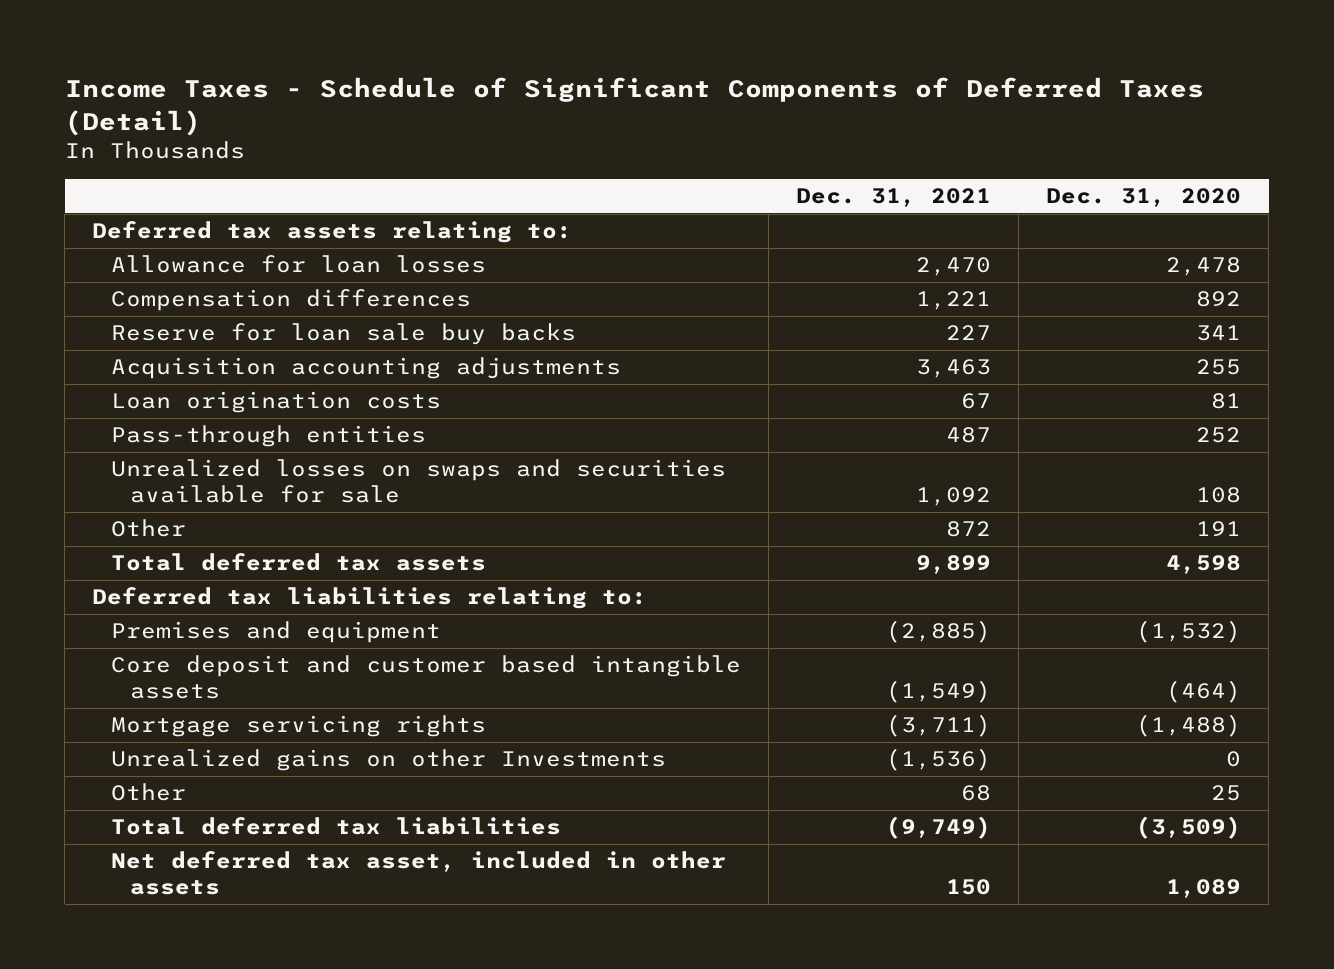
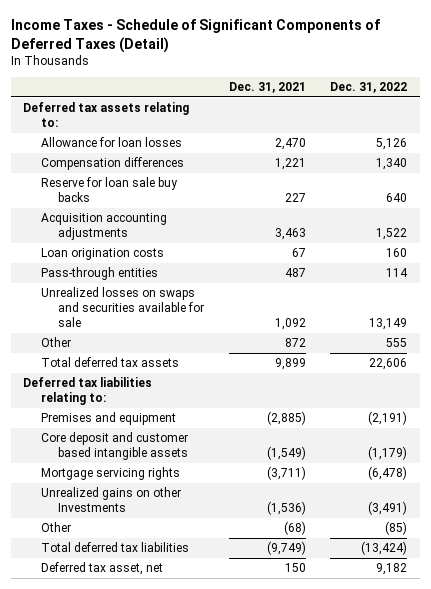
[1046,188,1242,208] Dec. 31, 2020 -> none
none -> [330,82,408,94] Dec. 31, 2022
[961,785,992,802] 68 -> [283,521,306,536] (68)
[110,851,726,896] Net deferred tax asset, included in other assets -> [40,562,163,576] Deferred tax asset, net

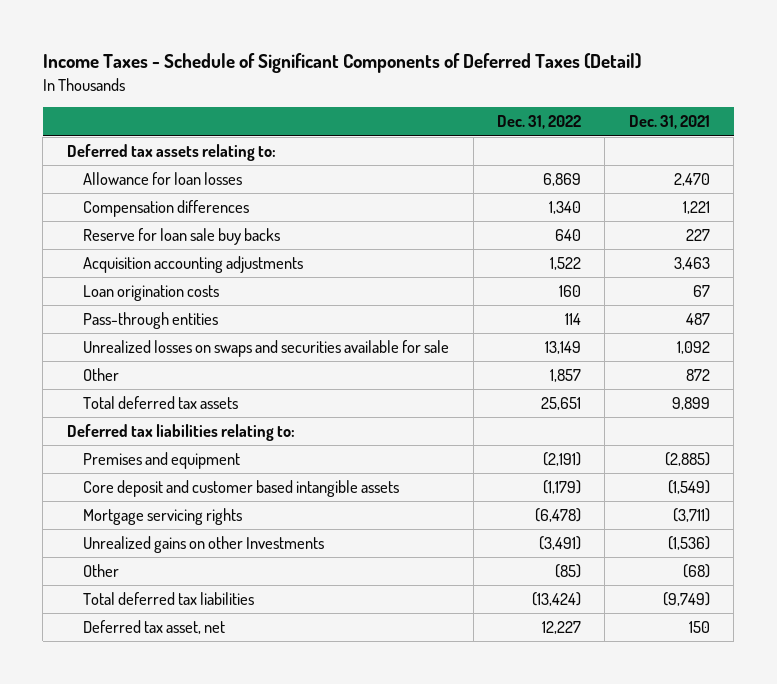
[376,138,408,151] 5,126 -> [543,173,582,187] 6,869
[386,338,408,348] 555 -> [550,369,582,383] 1,857
[369,358,408,371] 22,606 -> [541,397,582,411] 25,651
[376,563,408,576] 9,182 -> [542,621,582,635] 12,227

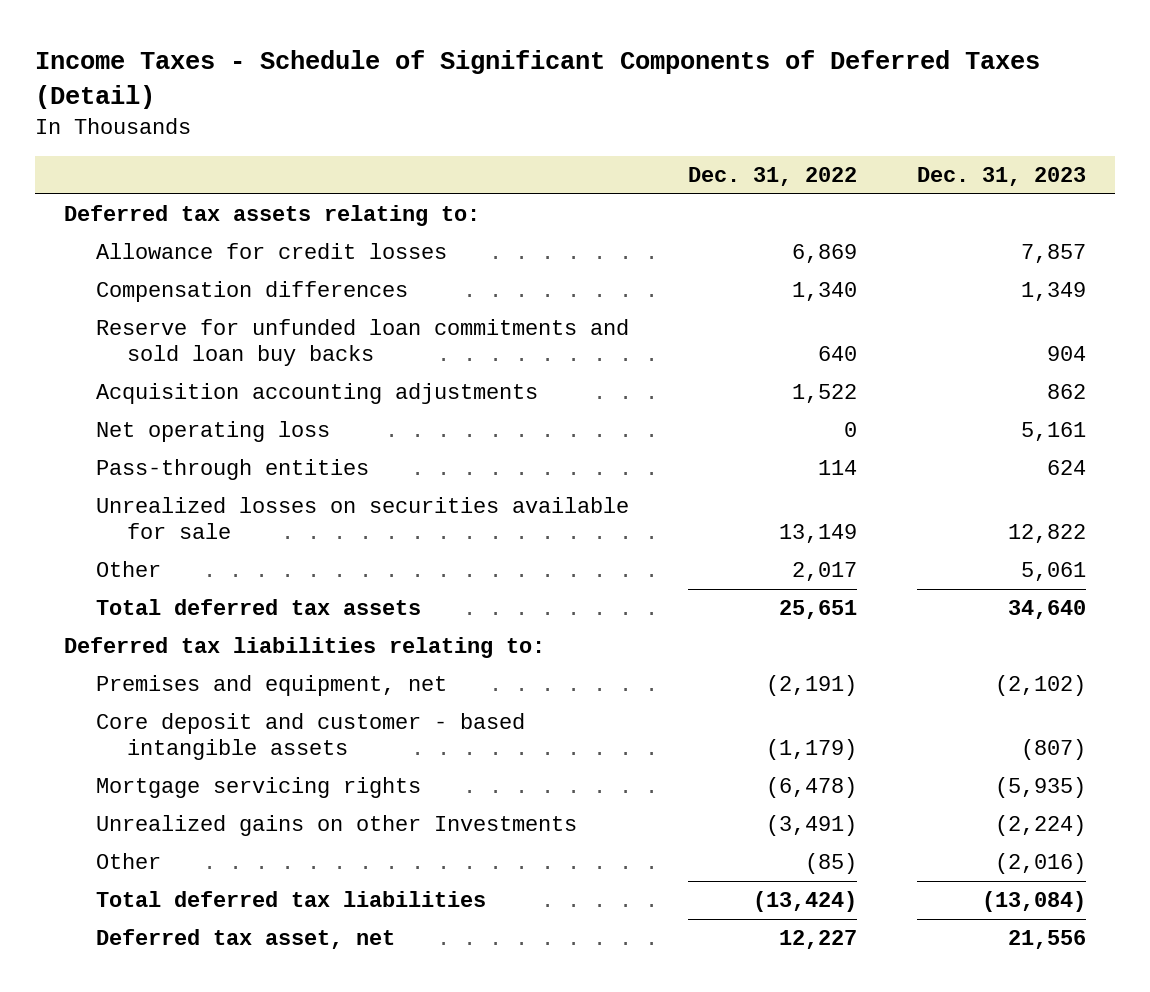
[628,115,710,130] Dec. 31, 2021 -> none
none -> [916,167,1086,187] Dec. 31, 2023
[83,172,243,186] Allowance for loan losses -> [95,243,447,260] Allowance for credit losses
[83,228,281,246] Reserve for loan sale buy backs -> [95,319,629,367] Reserve for unfunded loan commitments and sold loan buy backs
[83,285,220,302] Loan origination costs -> none
none -> [95,421,330,443] Net operating loss
[83,340,450,358] Unrealized losses on swaps and securities available for sale -> [95,497,629,540] Unrealized losses on securities available for sale
[550,369,582,383] 1,857 -> [792,562,858,582] 2,017
[83,452,241,470] Premises and equipment -> [95,675,447,697] Premises and equipment, net
[83,480,400,498] Core deposit and customer based intangible assets -> [95,713,525,761] Core deposit and customer - based intangible assets

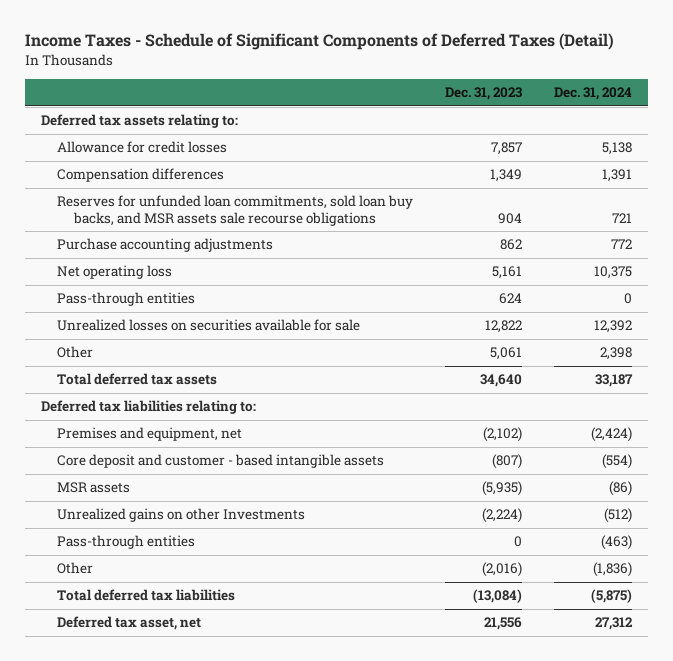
[688,167,858,187] Dec. 31, 2022 -> none
none -> [554,87,633,101] Dec. 31, 2024
[95,319,629,367] Reserve for unfunded loan commitments and sold loan buy backs -> [57,195,414,226] Reserves for unfunded loan commitments, sold loan buy backs, and MSR assets sale recourse obligations
[95,383,538,405] Acquisition accounting adjustments -> [57,238,274,253] Purchase accounting adjustments
[95,777,421,799] Mortgage servicing rights -> [57,482,131,494] MSR assets
none -> [57,535,196,550] Pass-through entities

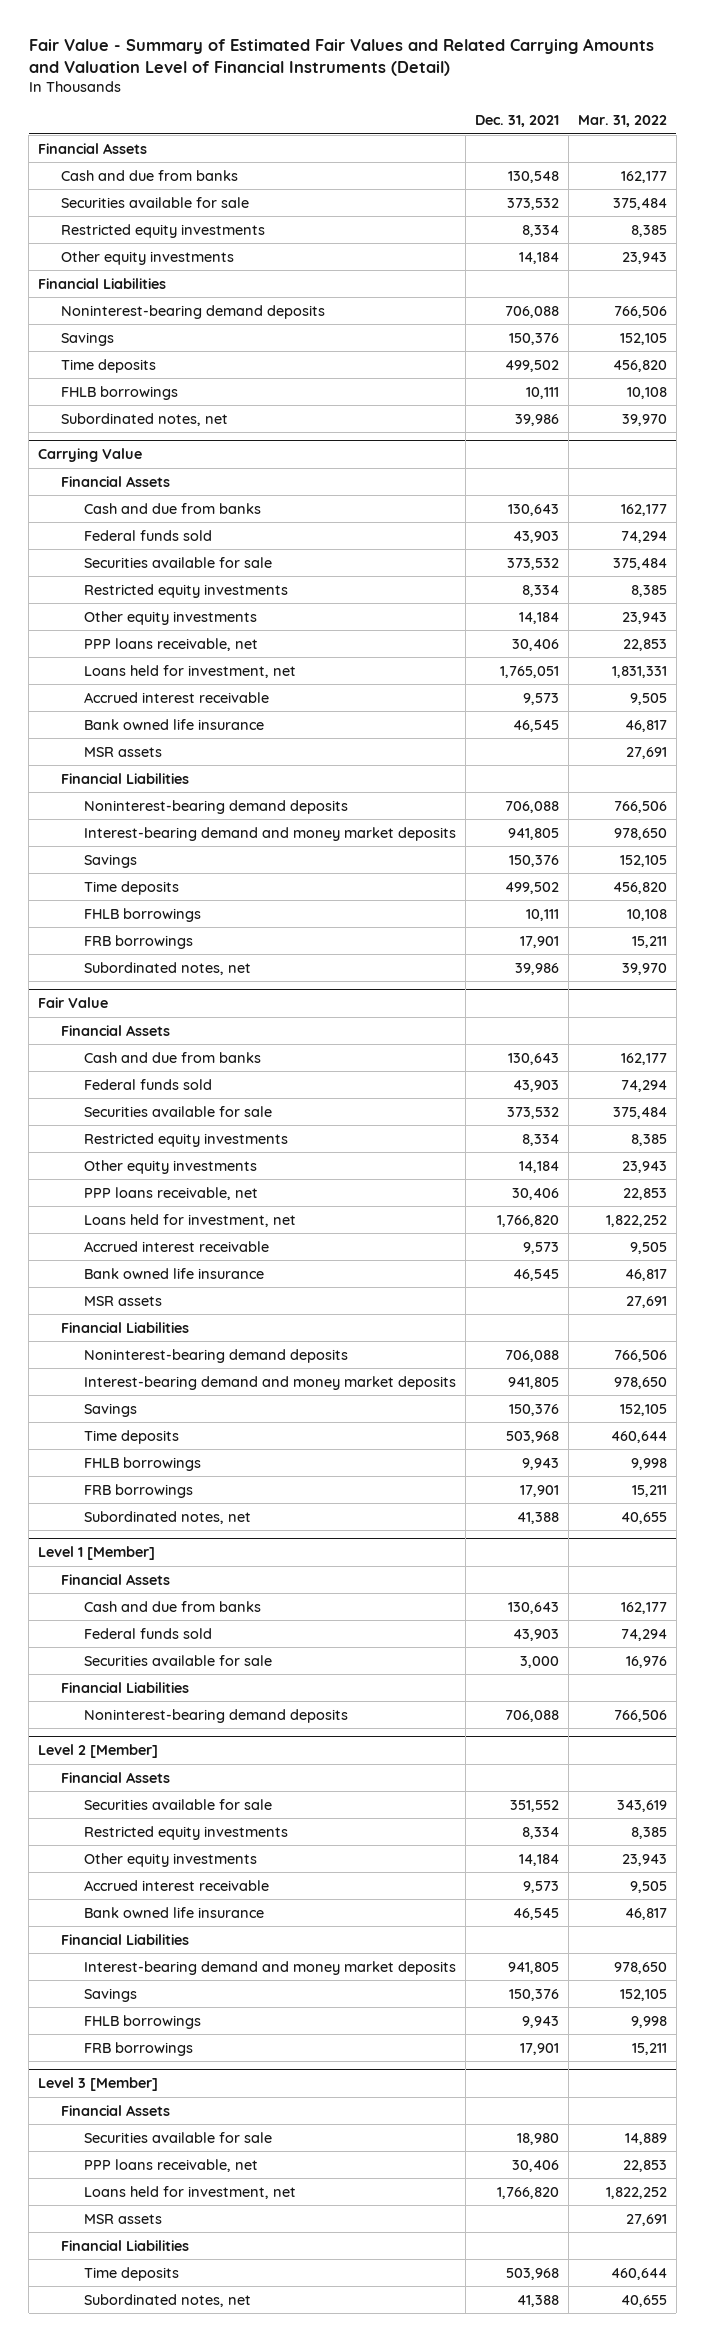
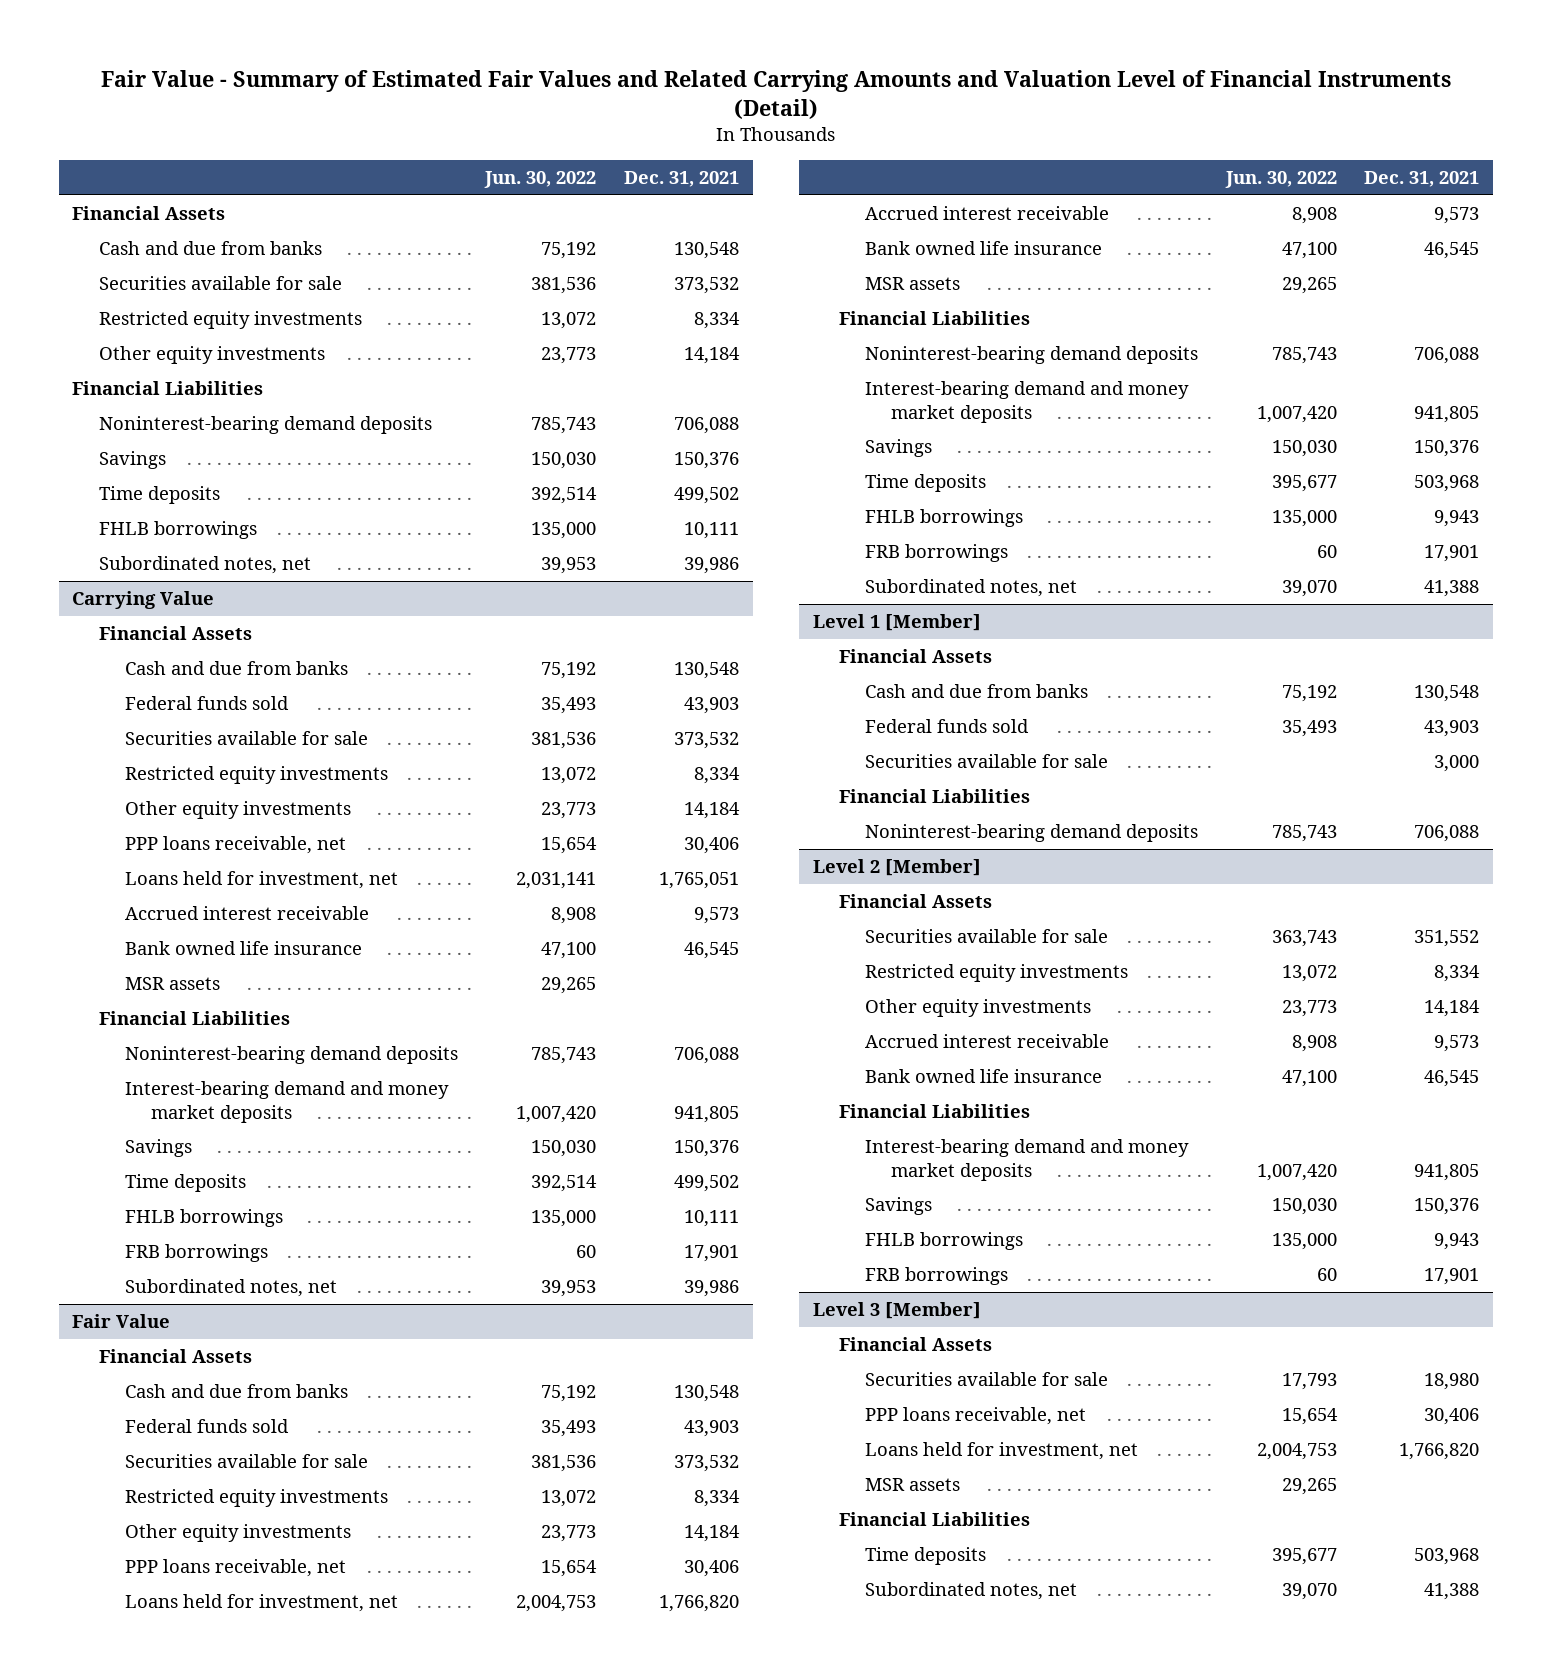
[577,115,667,128] Mar. 31, 2022 -> none
none -> [484,171,597,189] Jun. 30, 2022
[507,503,559,516] 130,643 -> [673,662,739,680] 130,548
[507,1052,559,1065] 130,643 -> [673,1385,739,1403] 130,548
[507,1601,559,1614] 130,643 -> [1414,685,1480,703] 130,548

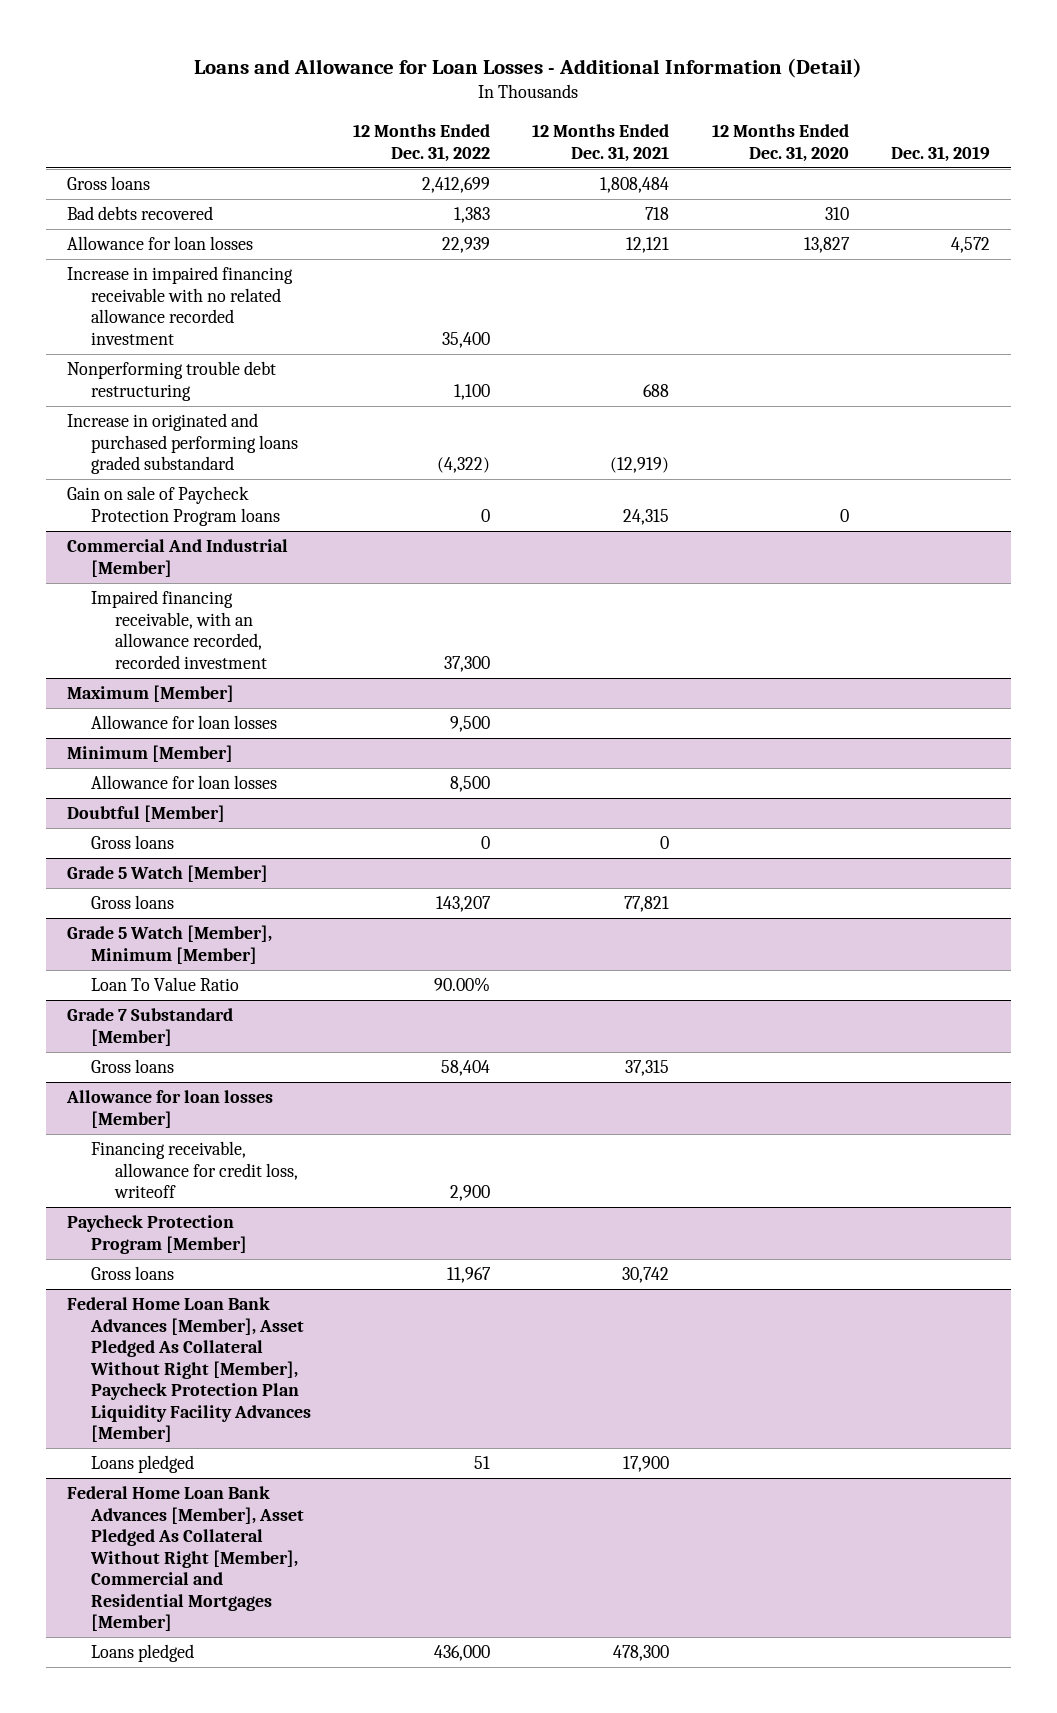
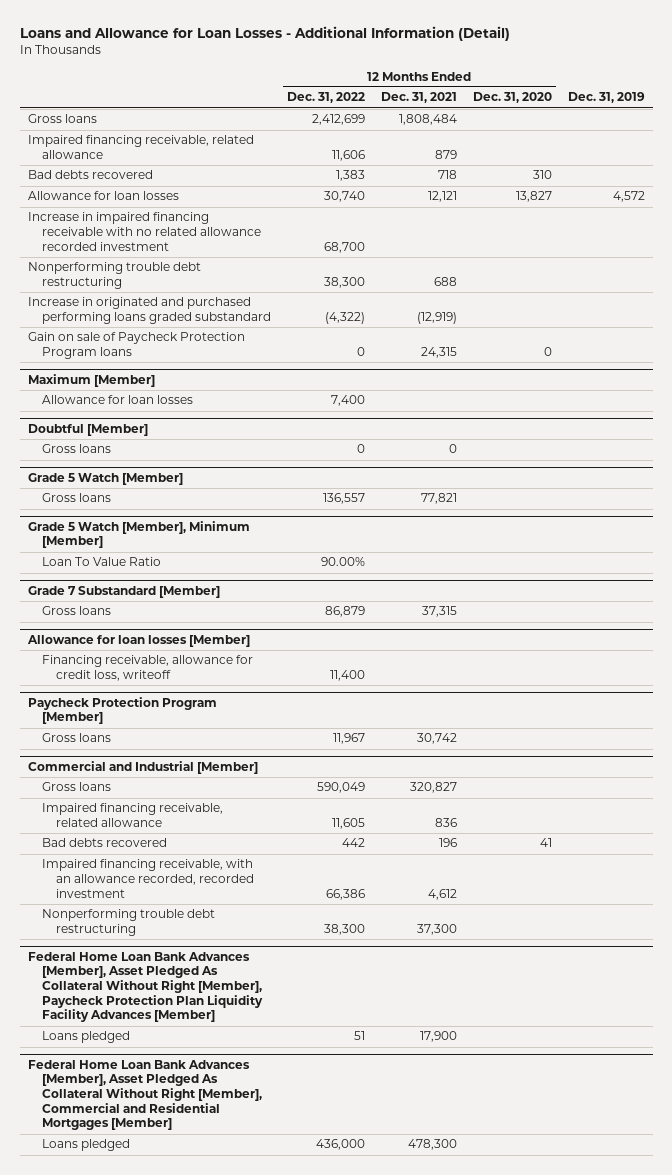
none -> [27,135,254,160] Impaired financing receivable, related allowance
[442,237,491,254] 22,939 -> [323,191,365,203] 30,740
[442,331,491,348] 35,400 -> [323,241,365,253] 68,700
[454,383,491,400] 1,100 -> [323,277,365,289] 38,300
[66,539,288,577] Commercial And Industrial [Member] -> none
[90,590,267,669] Impaired financing receivable, with an allowance recorded, recorded investment -> none
[66,745,233,763] Minimum [Member] -> none
[90,775,277,790] Allowance for loan losses -> none
[450,716,491,733] 9,500 -> [330,395,365,407] 7,400
[436,896,492,913] 143,207 -> [322,493,365,505] 136,557
[441,1060,491,1077] 58,404 -> [324,606,365,618] 86,879
[450,1185,491,1202] 2,900 -> [329,670,365,682] 11,400
none -> [27,760,258,774] Commercial and Industrial [Member]
none -> [41,782,111,792] Gross loans
none -> [41,803,223,828] Impaired financing receivable, related allowance
none -> [41,838,167,848] Bad debts recovered
none -> [41,859,255,898] Impaired financing receivable, with an allowance recorded, recorded investment
none -> [41,909,215,937] Nonperforming trouble debt restructuring

